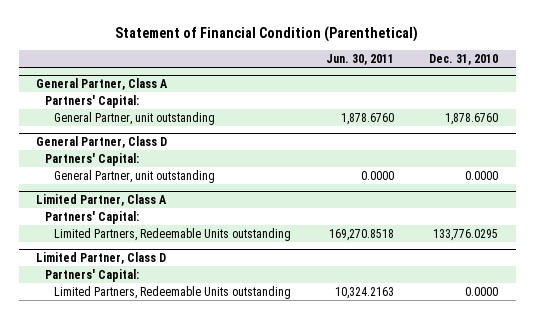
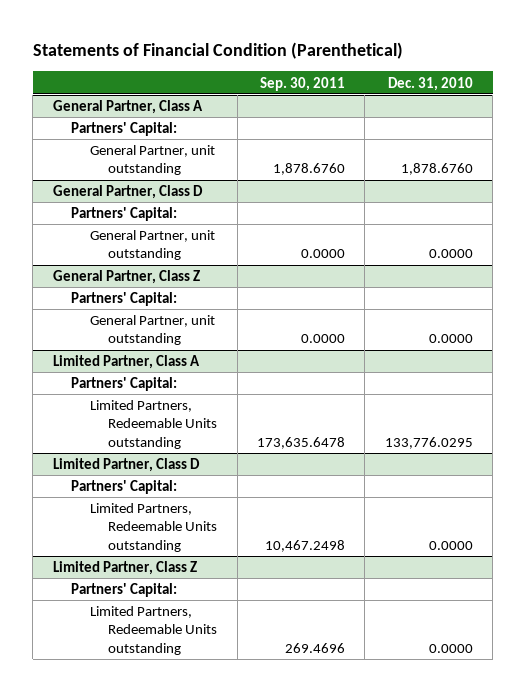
[115,25,419,42] Statement of Financial Condition (Parenthetical) -> [32,42,403,60] Statements of Financial Condition (Parenthetical)
[326,53,395,65] Jun. 30, 2011 -> none
none -> [259,76,345,91] Sep. 30, 2011
none -> [52,270,200,285] General Partner, Class Z
none -> [71,292,178,307] Partners' Capital:
none -> [89,315,215,346] General Partner, unit outstanding
none -> [52,561,197,576] Limited Partner, Class Z
none -> [71,583,178,598] Partners' Capital:
none -> [89,606,218,655] Limited Partners, Redeemable Units outstanding

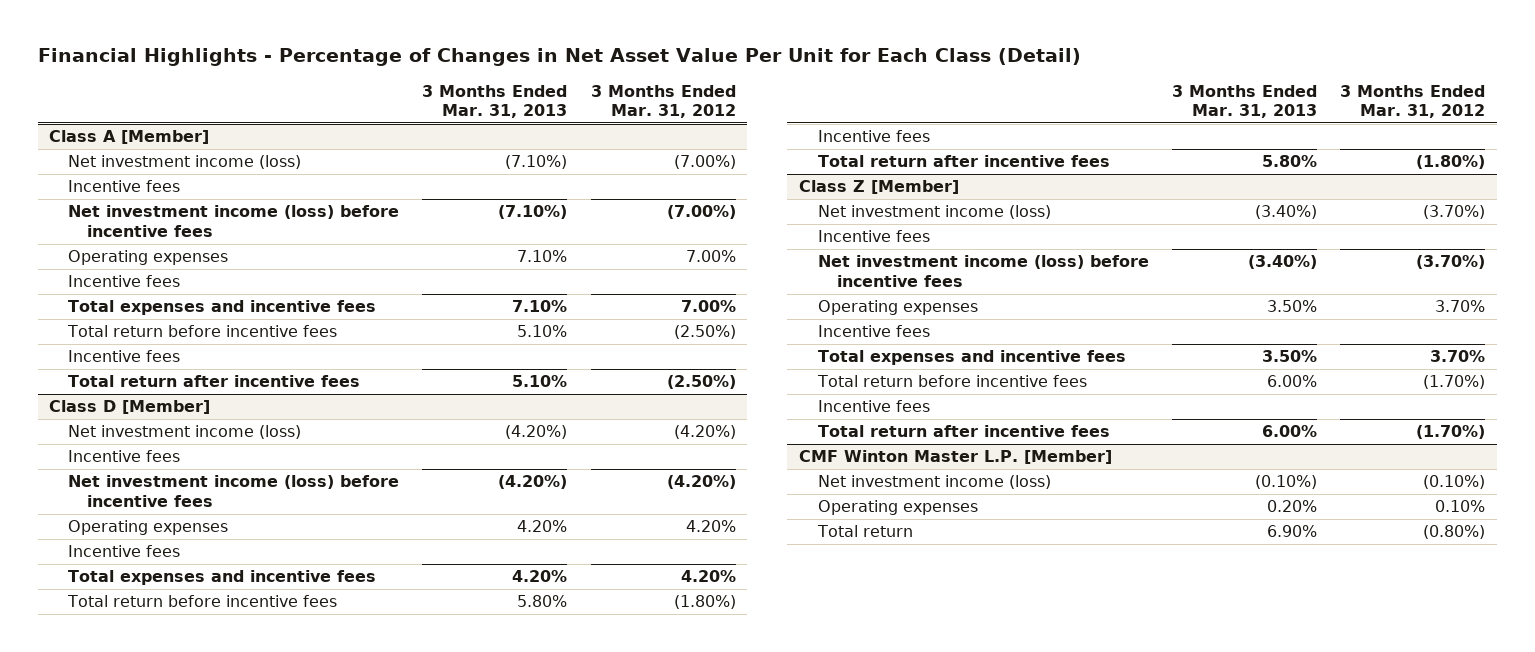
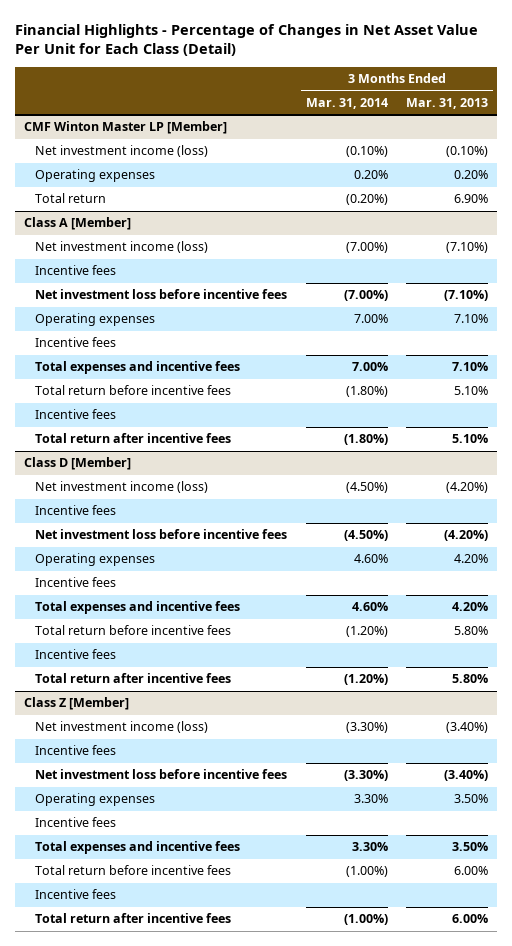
[590,84,736,119] 3 Months Ended Mar. 31, 2012 -> none
none -> [305,97,388,109] Mar. 31, 2014
none -> [24,121,228,135] CMF Winton Master LP [Member]
none -> [35,145,209,158] Net investment income (loss)
none -> [35,169,156,183] Operating expenses
none -> [35,193,107,204] Total return
[68,205,400,237] Net investment income (loss) before incentive fees -> [35,289,288,300] Net investment loss before incentive fees
[68,475,400,507] Net investment income (loss) before incentive fees -> [35,529,288,540] Net investment loss before incentive fees
[817,255,1149,287] Net investment income (loss) before incentive fees -> [35,769,288,780] Net investment loss before incentive fees
[798,450,1112,465] CMF Winton Master L.P. [Member] -> none
[817,475,1051,490] Net investment income (loss) -> none
[817,500,978,516] Operating expenses -> none
[816,525,913,538] Total return -> none

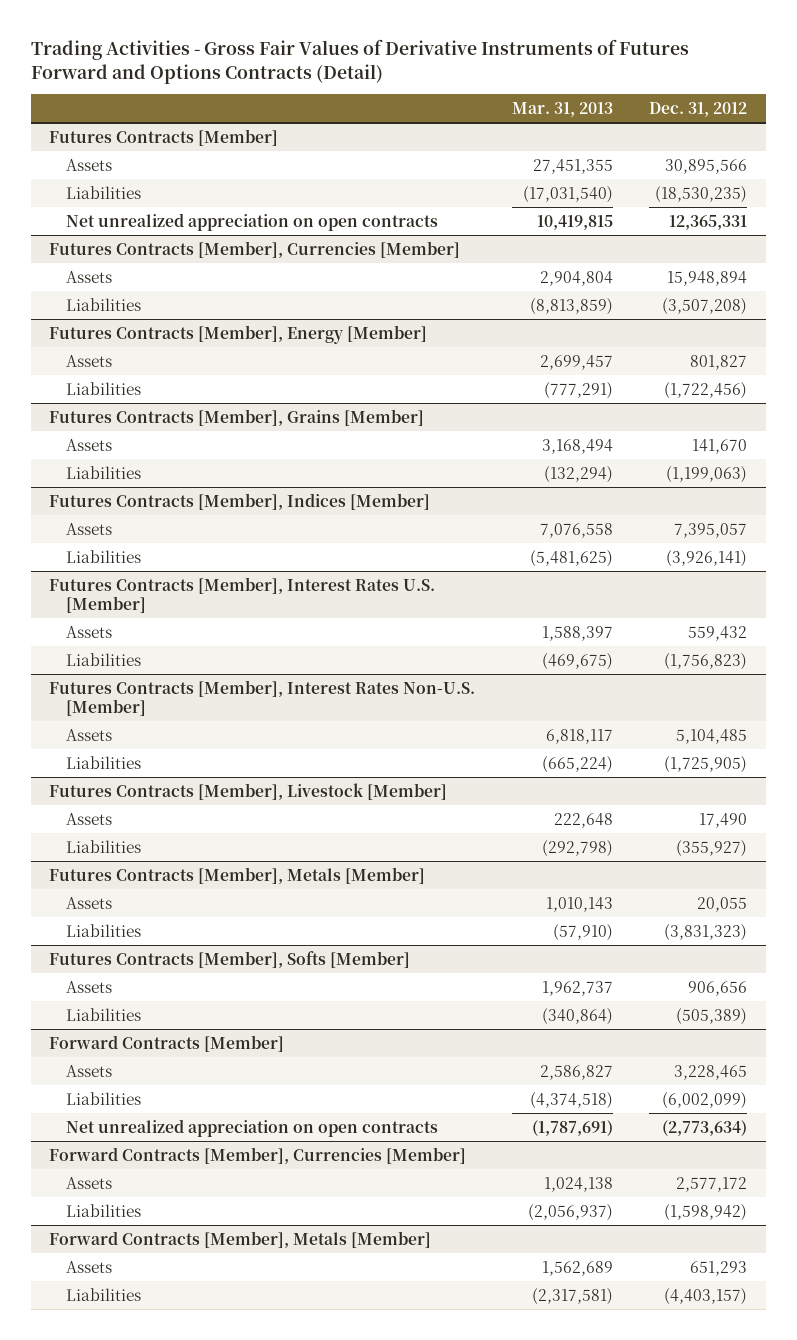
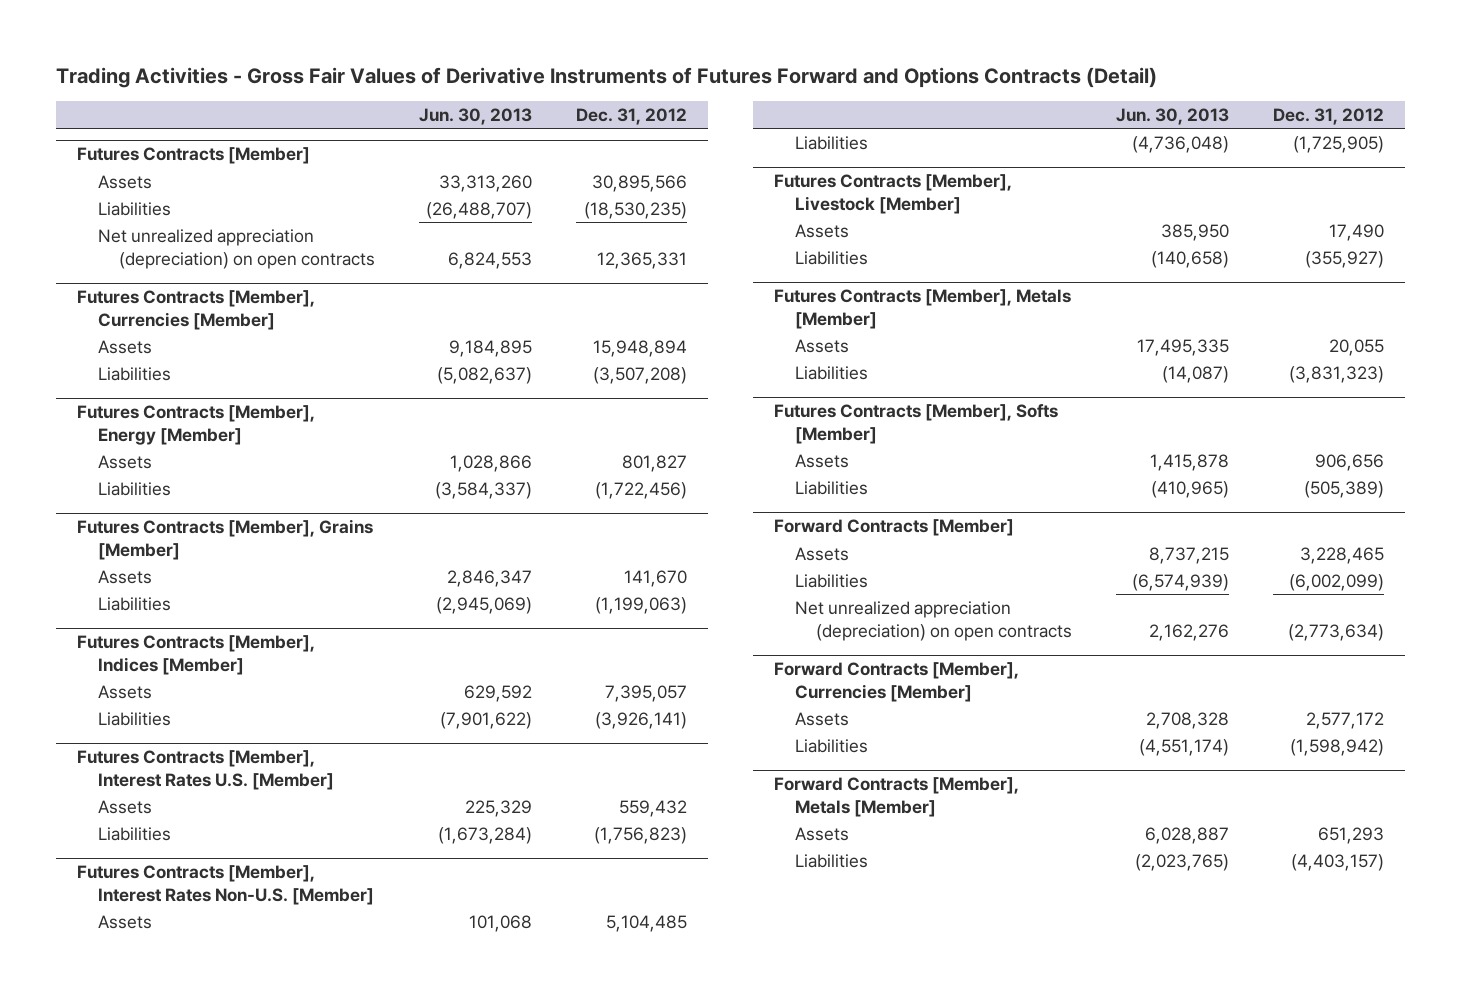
[511,101,613,117] Mar. 31, 2013 -> none
none -> [418,107,532,125] Jun. 30, 2013
[65,212,438,231] Net unrealized appreciation on open contracts -> [98,228,376,269] Net unrealized appreciation (depreciation) on open contracts
[65,1118,438,1137] Net unrealized appreciation on open contracts -> [795,600,1073,641] Net unrealized appreciation (depreciation) on open contracts

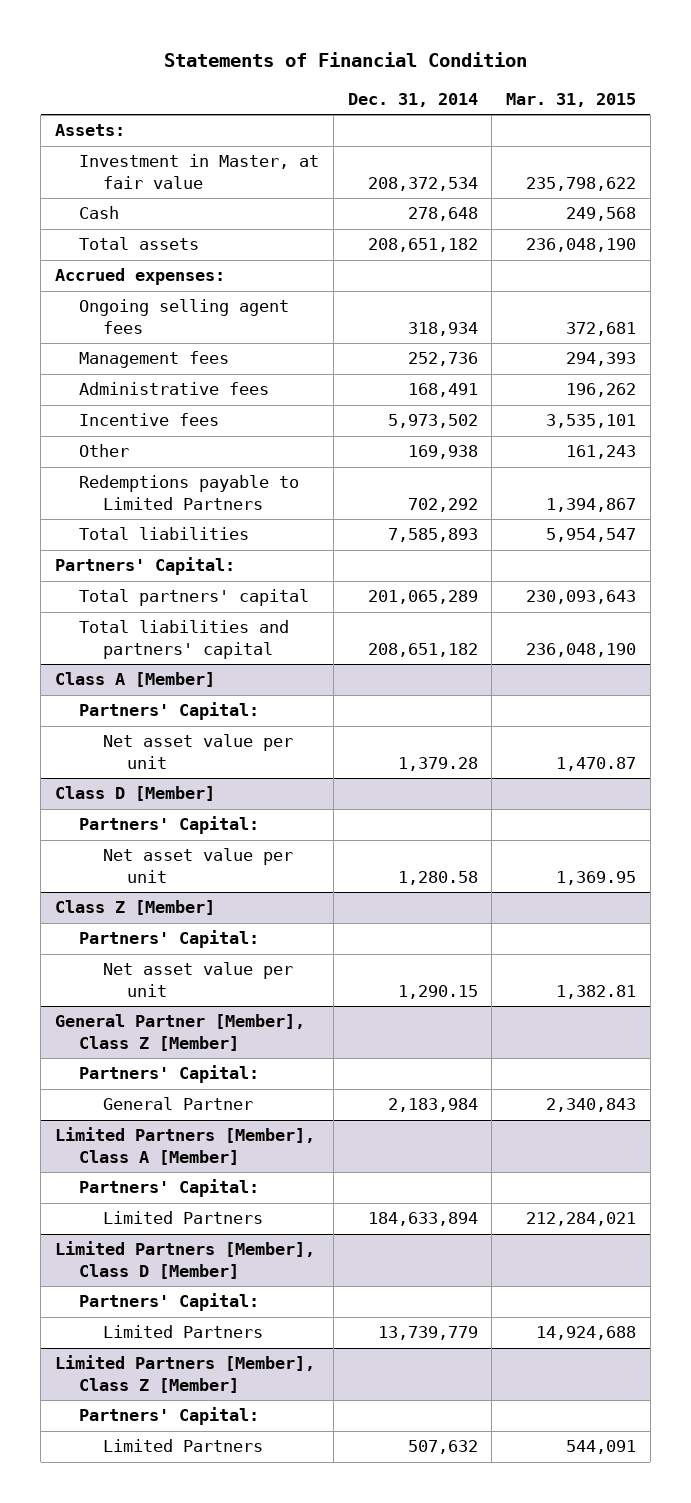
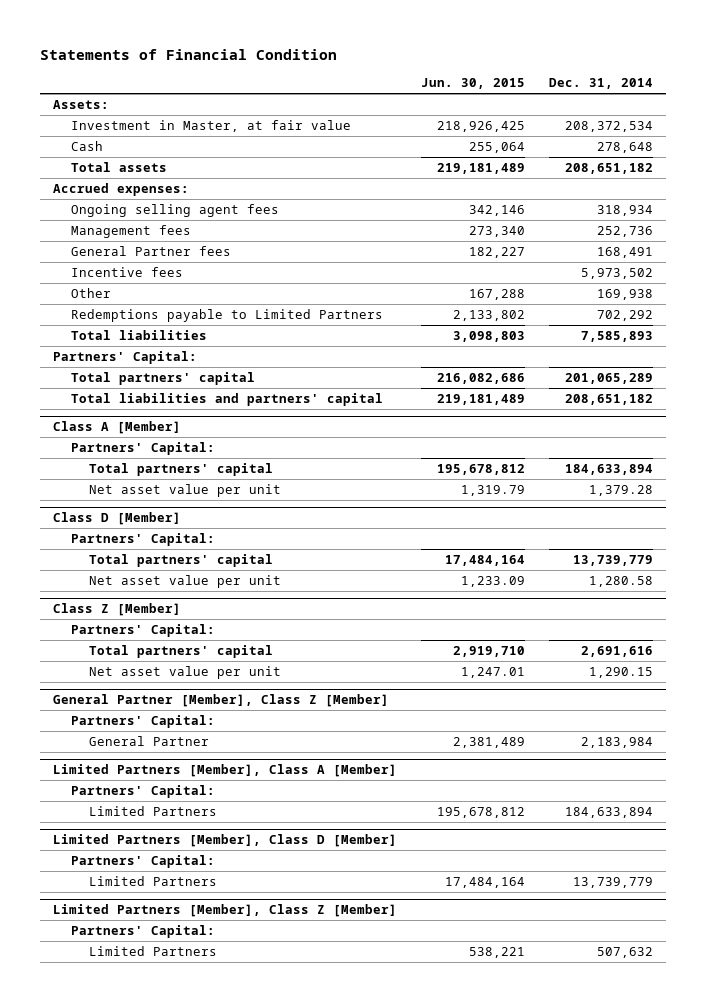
[506,92,637,107] Mar. 31, 2015 -> none
none -> [421,78,526,90] Jun. 30, 2015
[79,382,270,396] Administrative fees -> [70,245,231,256] General Partner fees
none -> [89,462,274,476] Total partners' capital
none -> [89,553,274,567] Total partners' capital
none -> [89,644,274,658] Total partners' capital

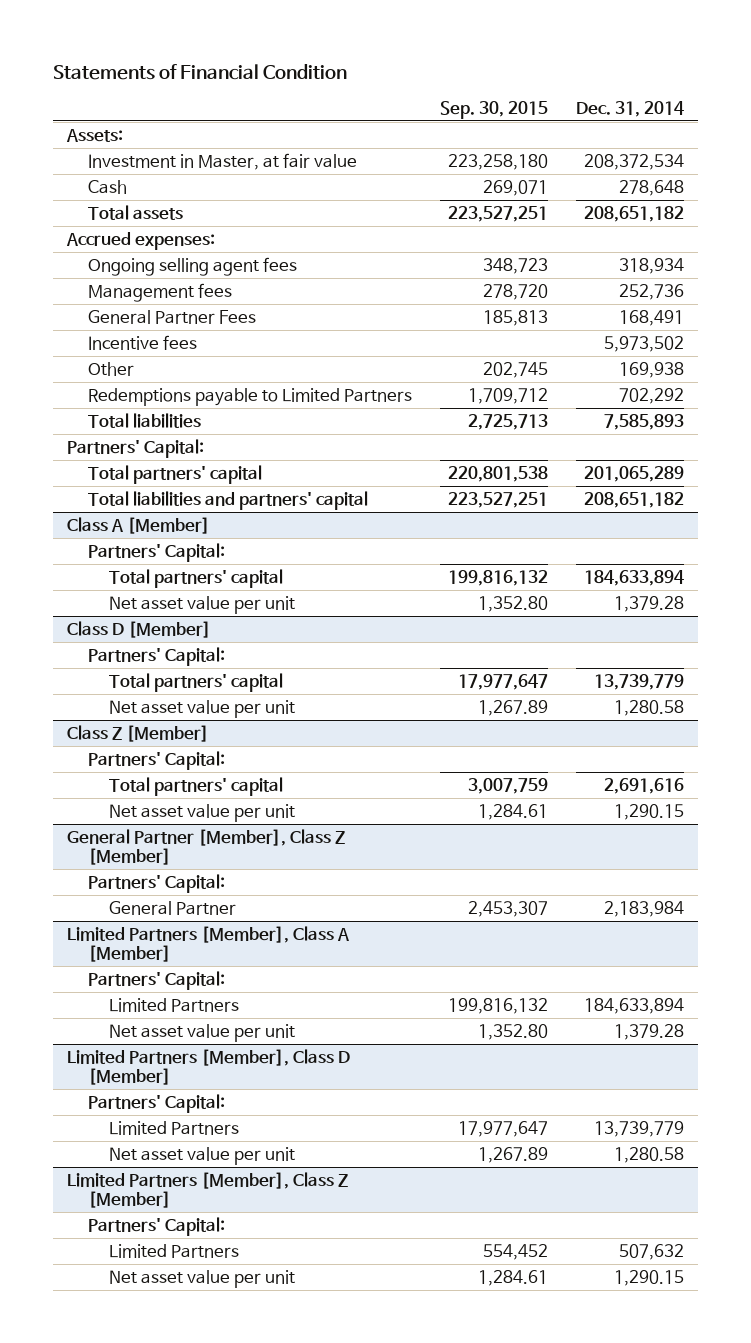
[421,78,526,90] Jun. 30, 2015 -> none
none -> [440,100,549,119] Sep. 30, 2015
[70,245,231,256] General Partner fees -> [87,309,256,324] General Partner Fees
none -> [108,1023,295,1042] Net asset value per unit
none -> [108,1146,295,1165] Net asset value per unit
none -> [108,1269,295,1288] Net asset value per unit

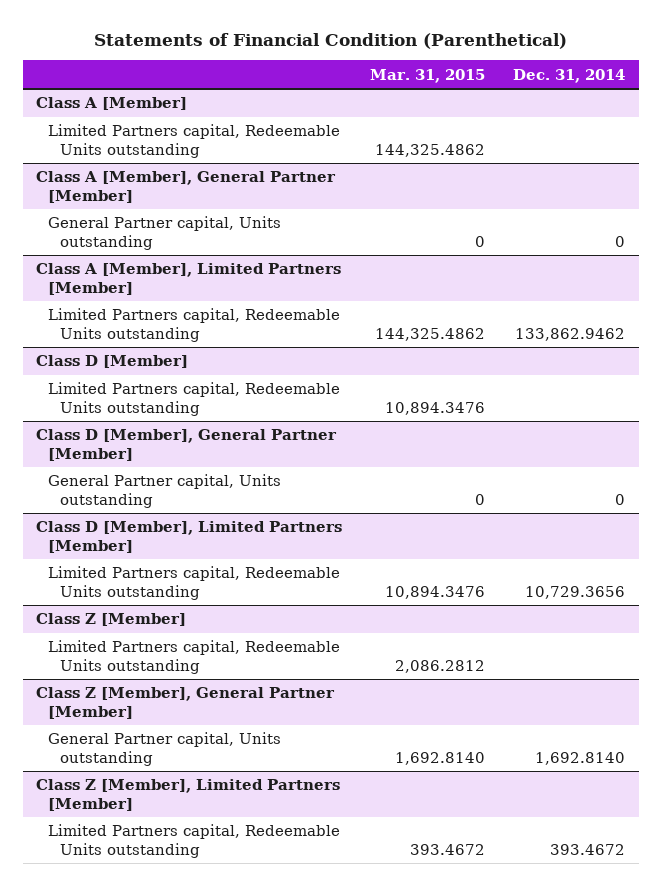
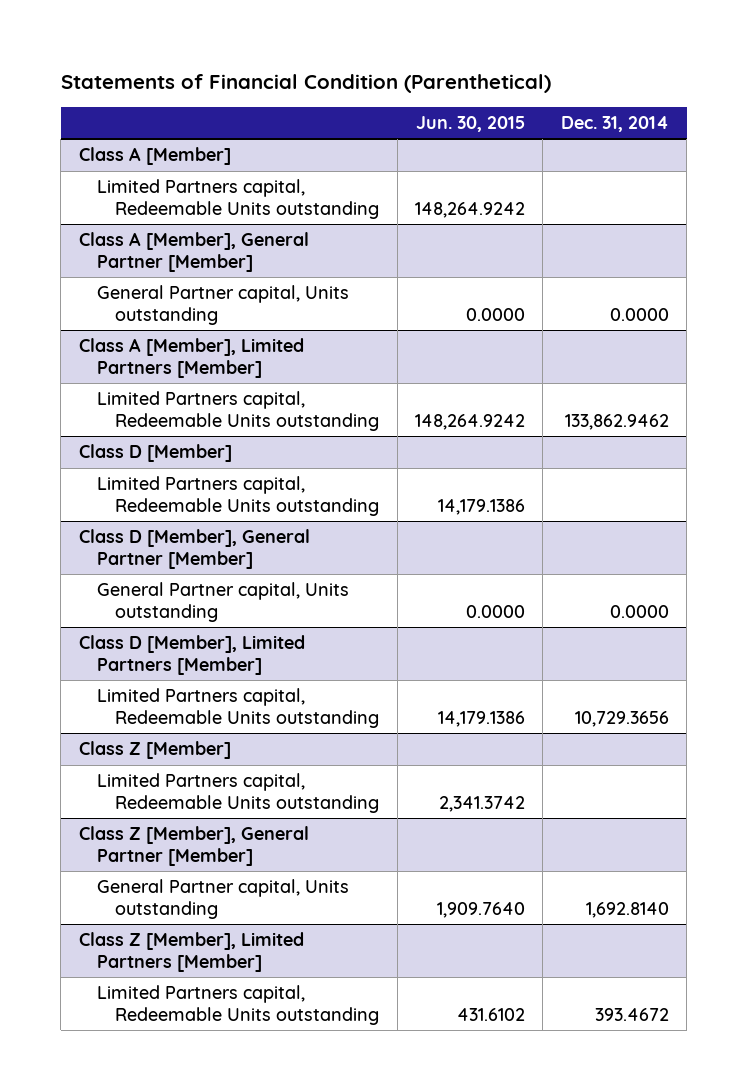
[370,68,486,83] Mar. 31, 2015 -> none
none -> [415,115,525,132] Jun. 30, 2015
[614,235,625,247] 0 -> [609,307,669,321] 0.0000
[614,493,625,505] 0 -> [609,604,669,618] 0.0000

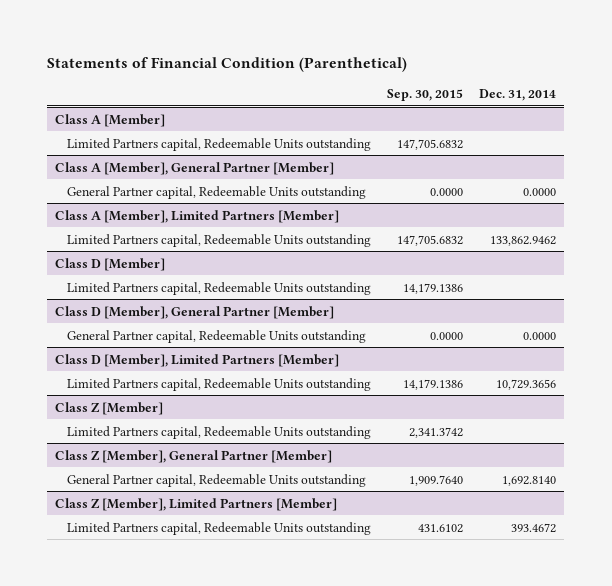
[415,115,525,132] Jun. 30, 2015 -> none
none -> [387,89,464,102] Sep. 30, 2015
[96,285,349,325] General Partner capital, Units outstanding -> [67,185,367,199] General Partner capital, Redeemable Units outstanding
[96,582,349,622] General Partner capital, Units outstanding -> [67,329,367,343] General Partner capital, Redeemable Units outstanding
[96,879,349,919] General Partner capital, Units outstanding -> [67,473,367,487] General Partner capital, Redeemable Units outstanding

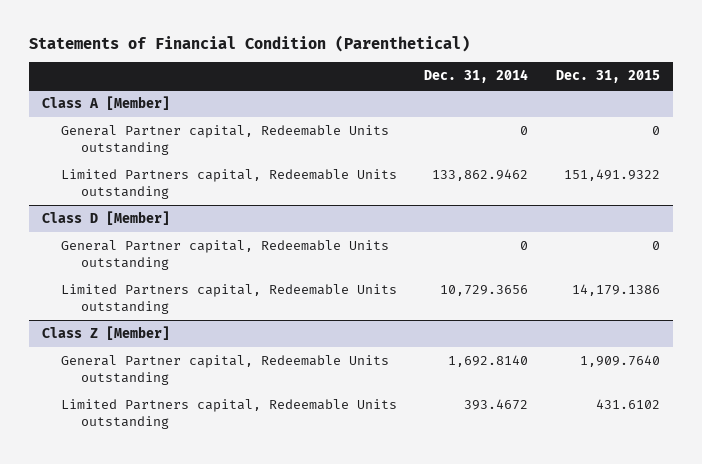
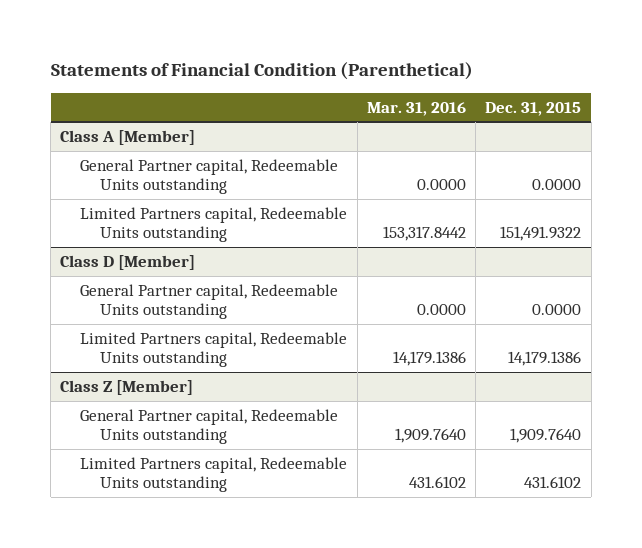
[424,69,529,84] Dec. 31, 2014 -> none
none -> [366,101,466,116] Mar. 31, 2016
[651,126,660,136] 0 -> [532,178,582,190] 0.0000
[651,241,660,251] 0 -> [532,303,582,315] 0.0000

